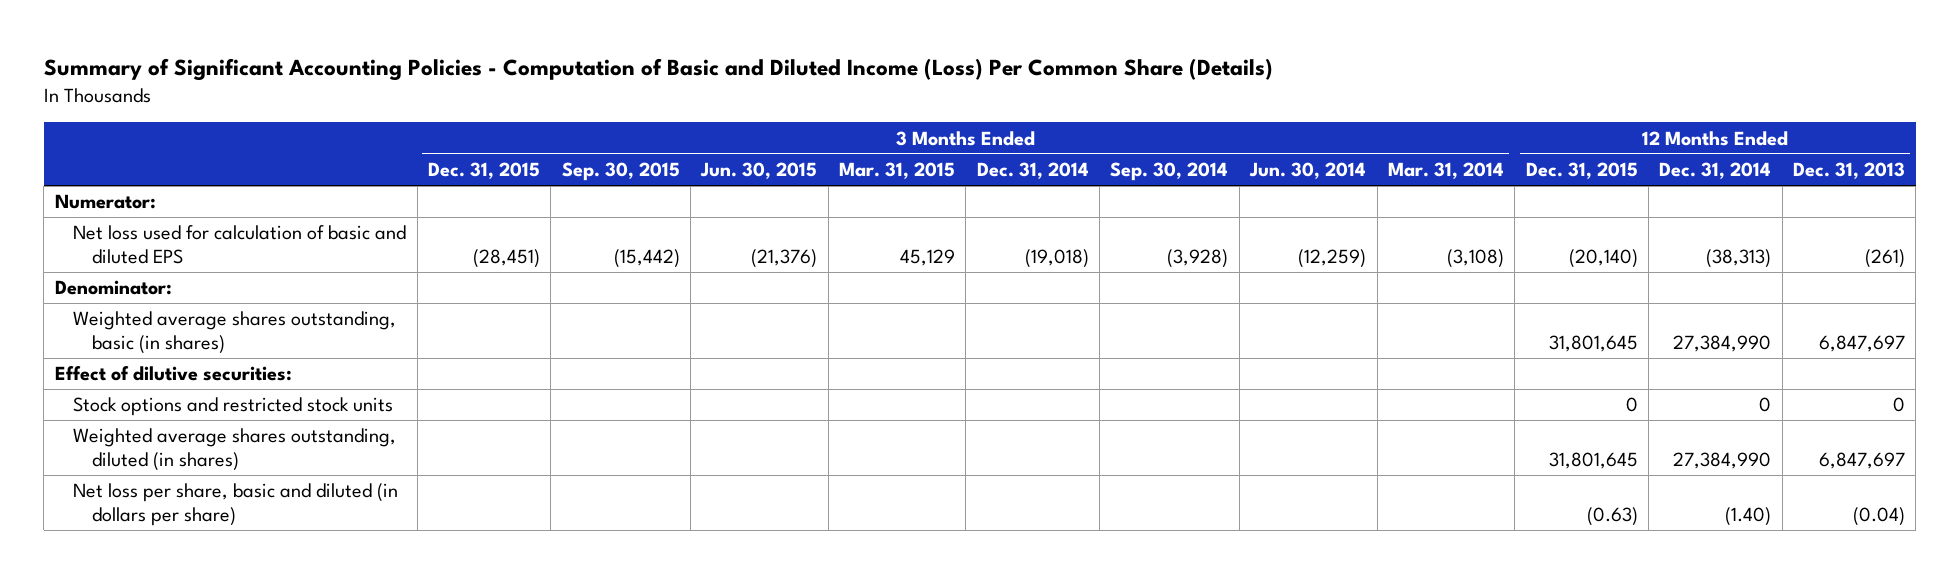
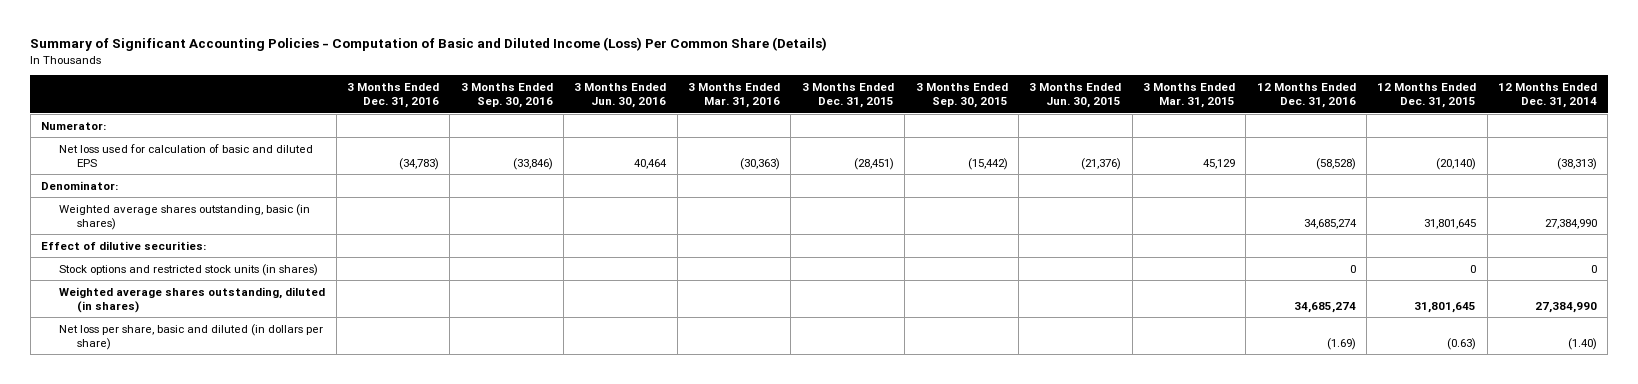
[976,162,1089,180] Dec. 31, 2014 -> none
[1110,162,1229,182] Sep. 30, 2014 -> none
[1249,162,1367,180] Jun. 30, 2014 -> none
[1387,162,1504,180] Mar. 31, 2014 -> none
[1793,162,1906,180] Dec. 31, 2013 -> none
none -> [346,83,439,109] 3 Months Ended Dec. 31, 2016
none -> [460,83,553,109] 3 Months Ended Sep. 30, 2016
none -> [574,83,667,109] 3 Months Ended Jun. 30, 2016
none -> [688,83,781,109] 3 Months Ended Mar. 31, 2016
none -> [1256,83,1356,109] 12 Months Ended Dec. 31, 2016
[73,397,394,417] Stock options and restricted stock units -> [59,263,319,276] Stock options and restricted stock units (in shares)

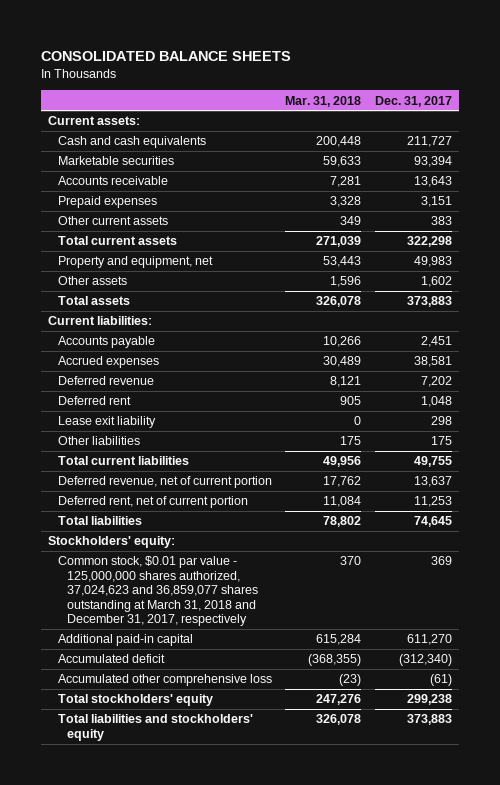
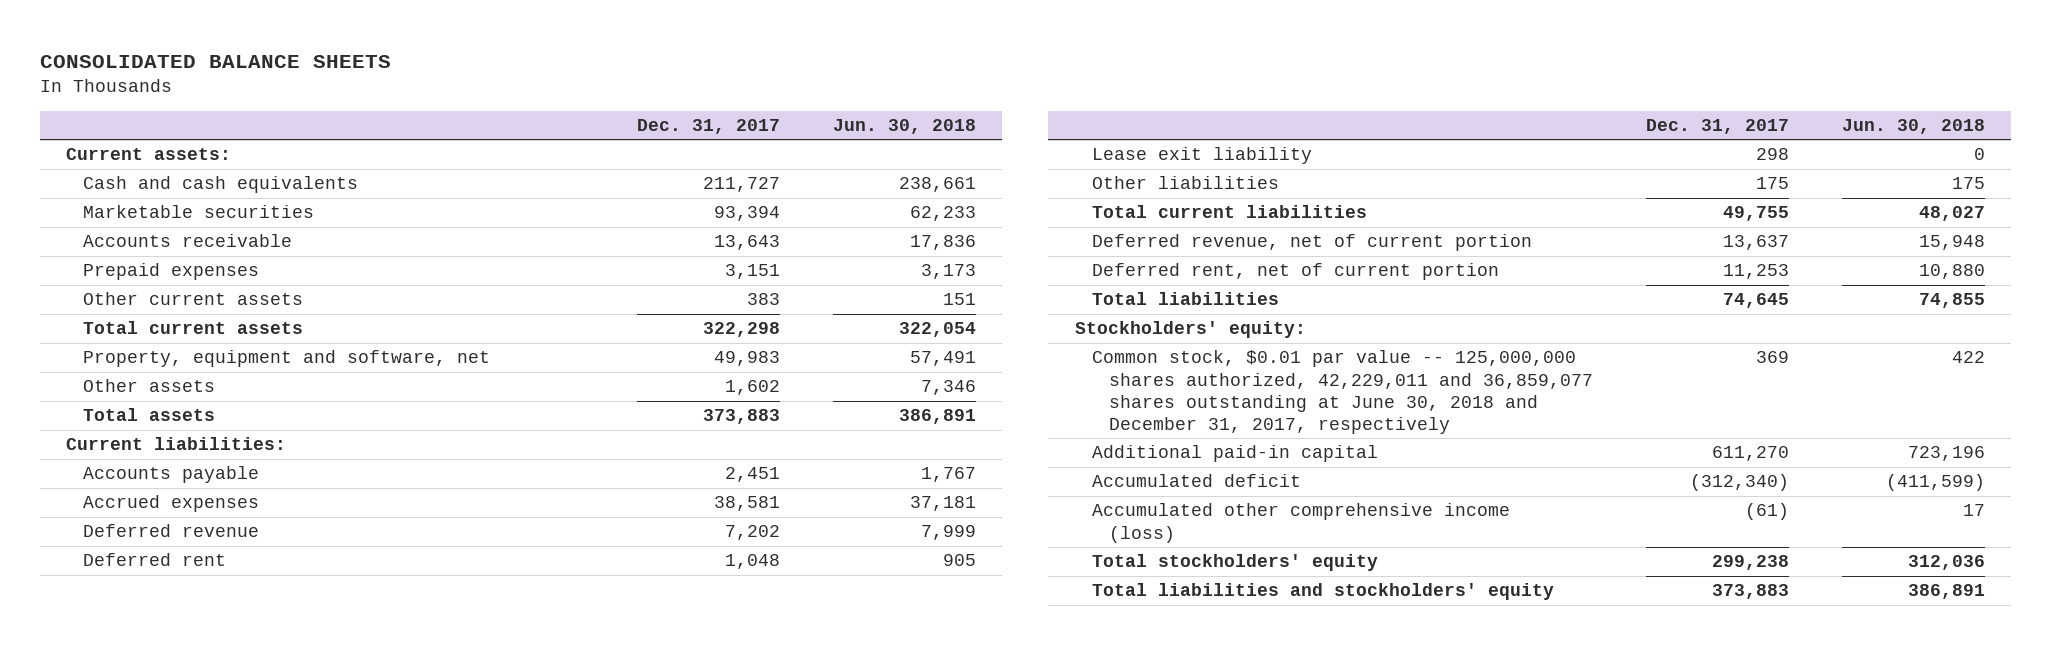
[285,95,362,107] Mar. 31, 2018 -> none
none -> [833,118,977,134] Jun. 30, 2018
[57,256,213,269] Property and equipment, net -> [83,350,491,368] Property, equipment and software, net
[57,556,259,626] Common stock, $0.01 par value - 125,000,000 shares authorized, 37,024,623 and 36,859,077 shares outstanding at March 31, 2018 and December 31, 2017, respectively -> [1091,350,1593,435] Common stock, $0.01 par value -- 125,000,000 shares authorized, 42,229,011 and 36,859,077 shares outstanding at June 30, 2018 and December 31, 2017, respectively
[57,674,272,687] Accumulated other comprehensive loss -> [1091,503,1510,543] Accumulated other comprehensive income (loss)

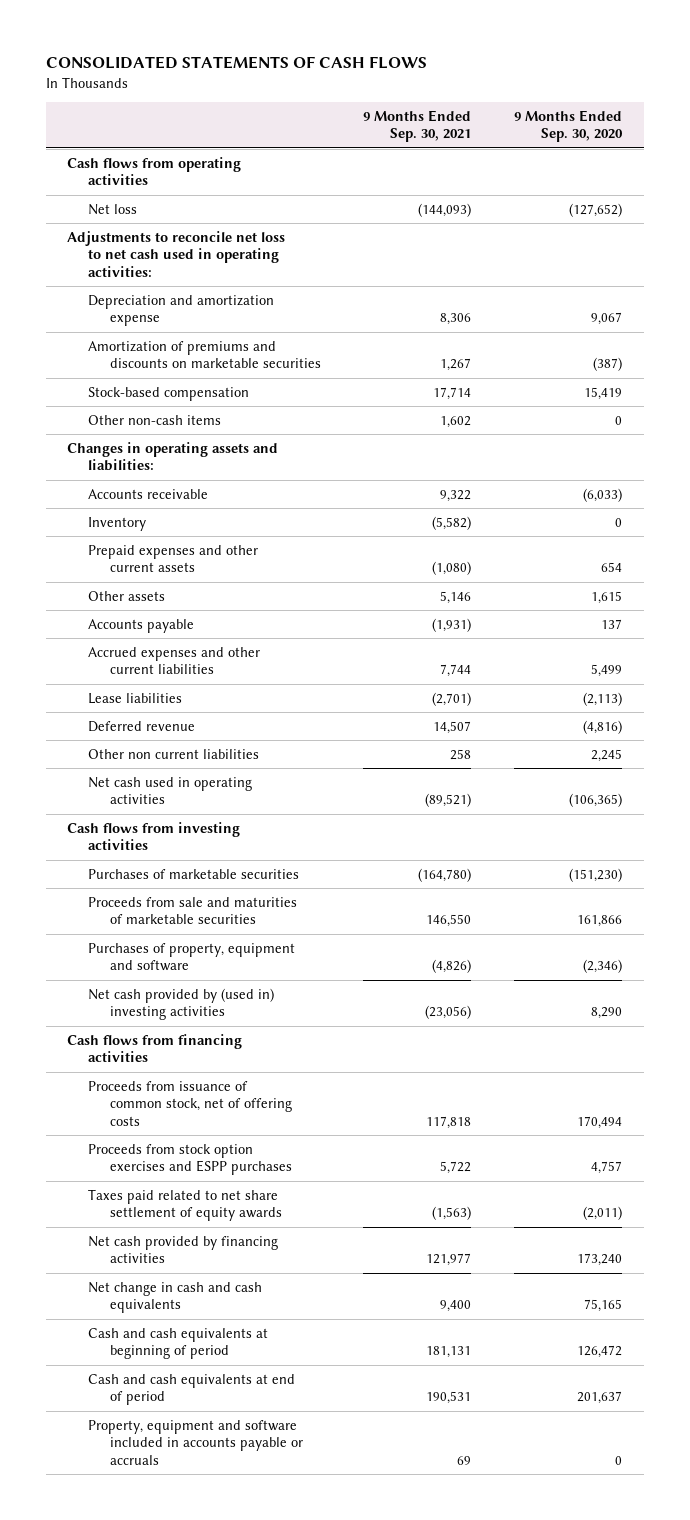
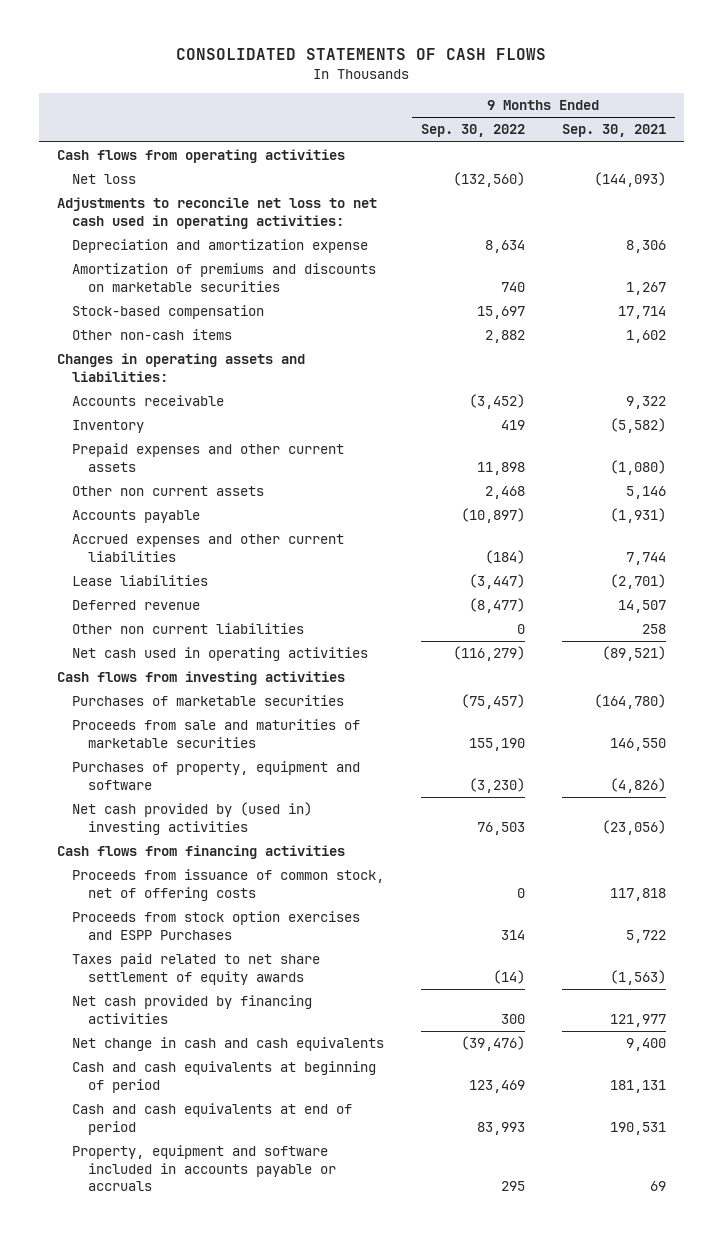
[514,109,624,143] 9 Months Ended Sep. 30, 2020 -> none
none -> [420,124,525,138] Sep. 30, 2022
[88,590,166,601] Other assets -> [72,486,265,497] Other non current assets
[88,1143,292,1176] Proceeds from stock option exercises and ESPP purchases -> [72,911,361,940] Proceeds from stock option exercises and ESPP Purchases

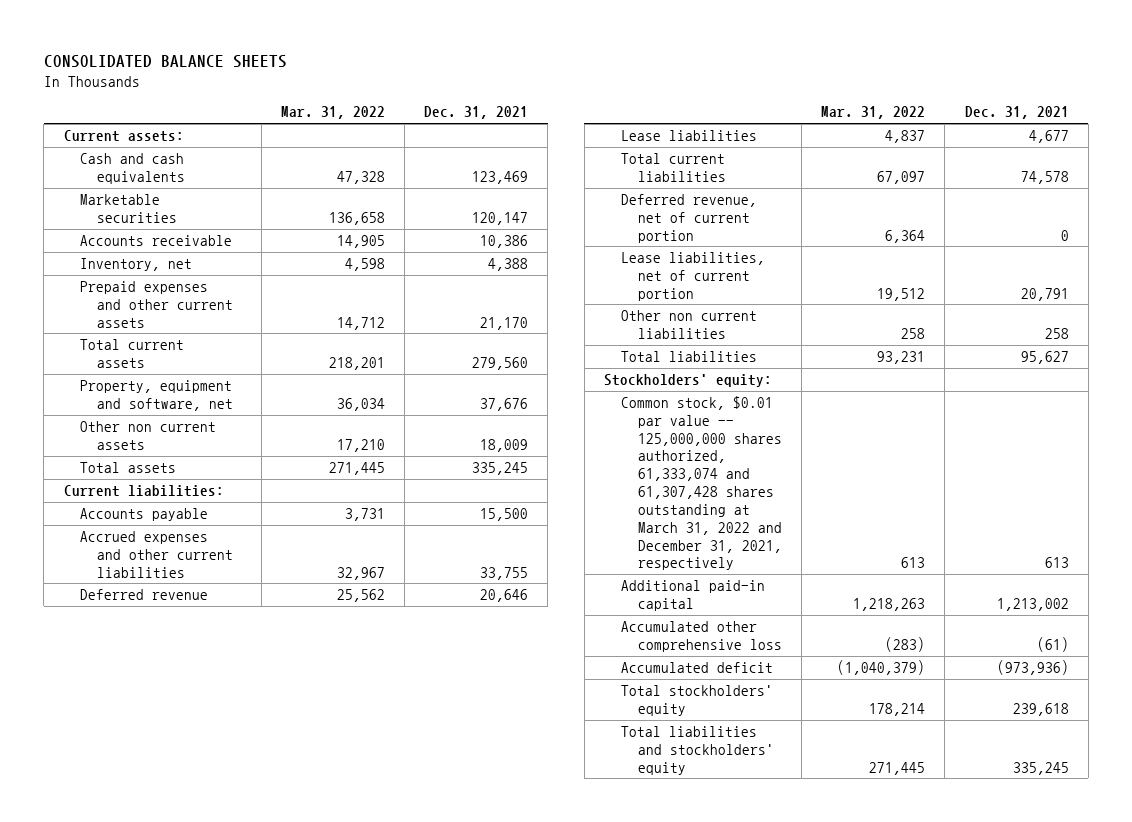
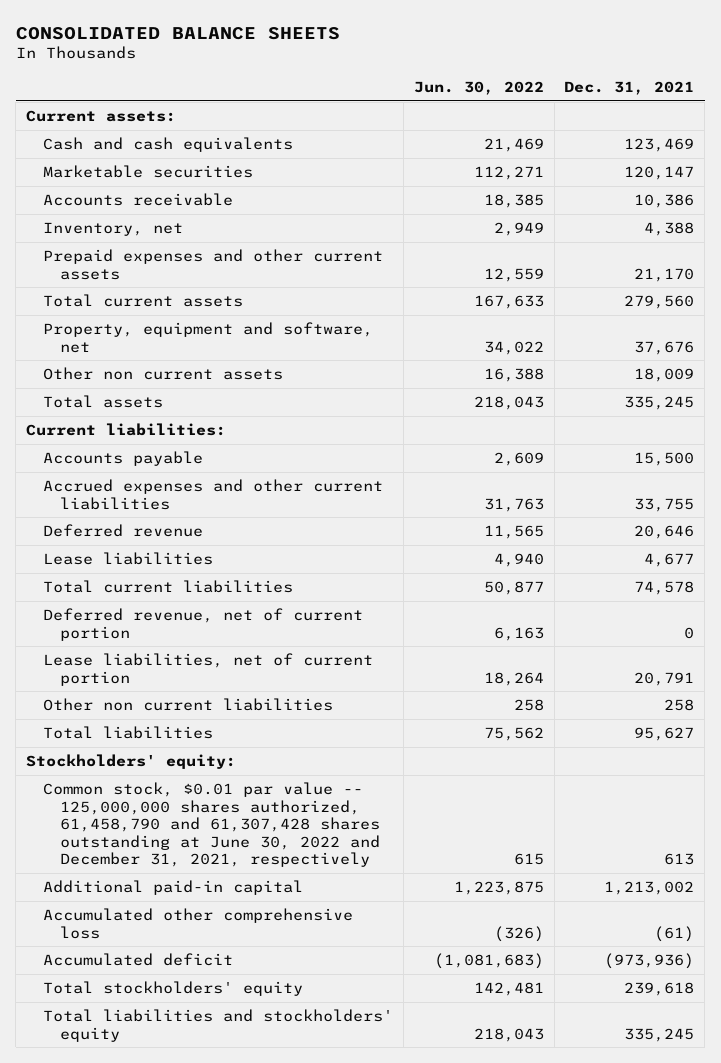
[280,106,385,120] Mar. 31, 2022 -> none
none -> [413,81,544,96] Jun. 30, 2022
[620,396,782,571] Common stock, $0.01 par value -- 125,000,000 shares authorized, 61,333,074 and 61,307,428 shares outstanding at March 31, 2022 and December 31, 2021, respectively -> [43,781,381,868] Common stock, $0.01 par value -- 125,000,000 shares authorized, 61,458,790 and 61,307,428 shares outstanding at June 30, 2022 and December 31, 2021, respectively

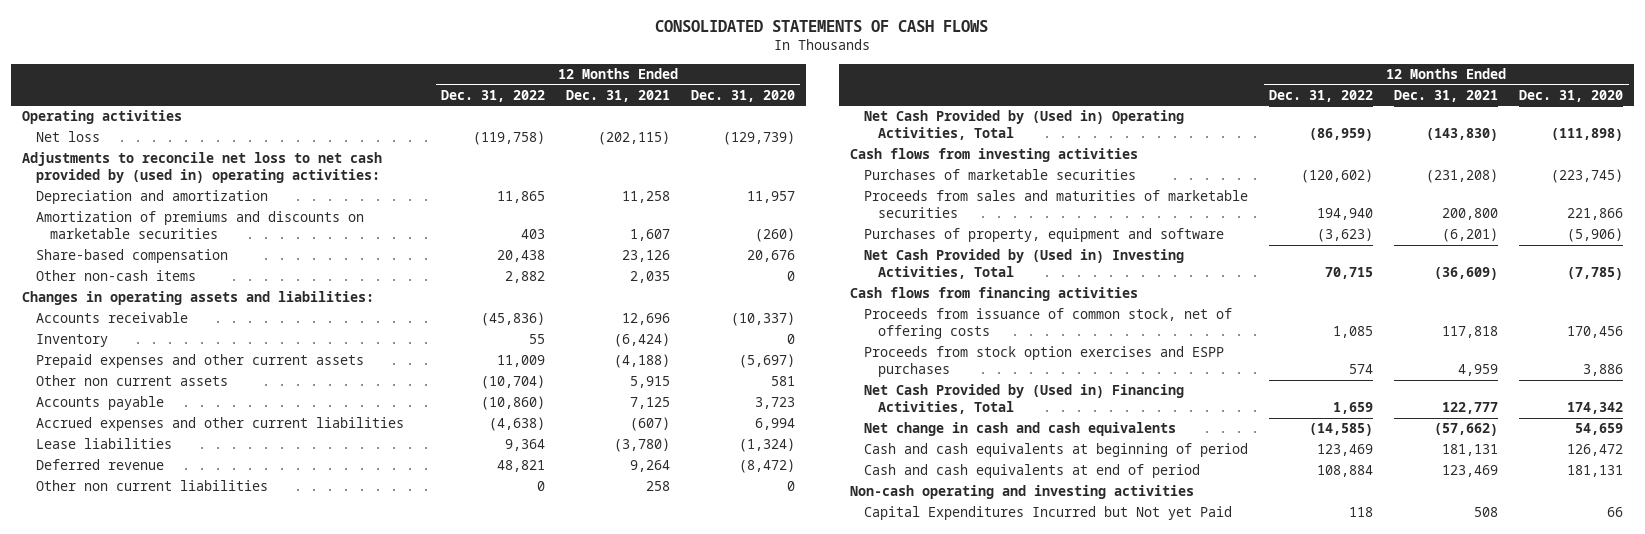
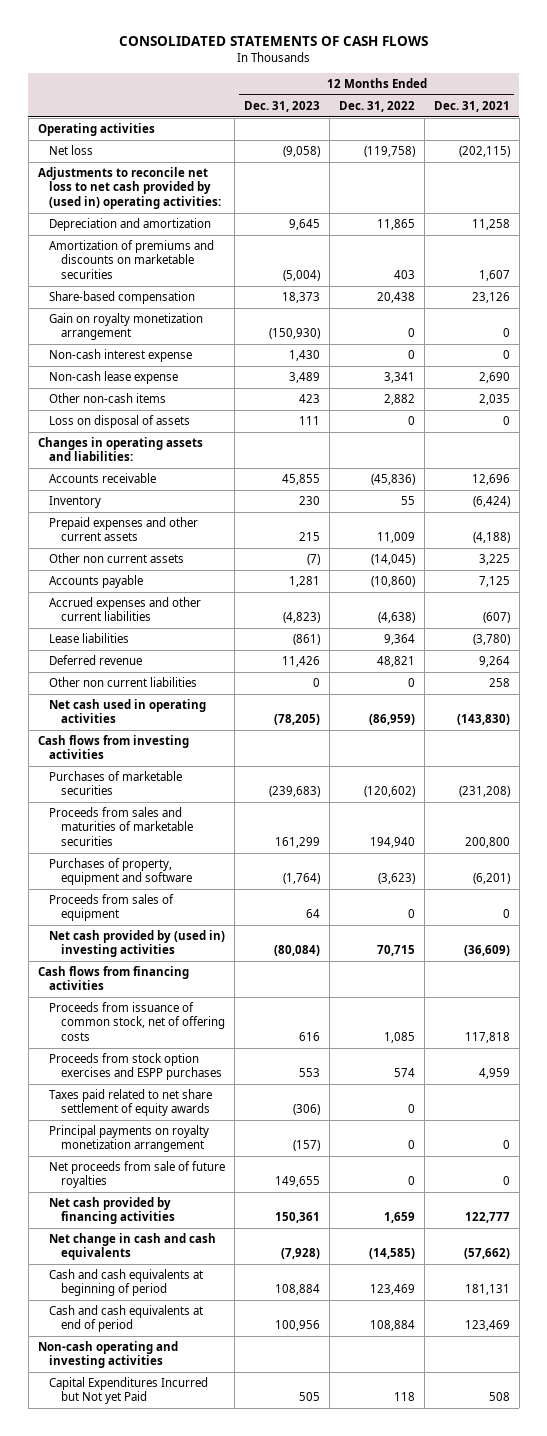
[691,89,796,102] Dec. 31, 2020 -> none
none -> [244,100,321,112] Dec. 31, 2023
none -> [49,312,204,341] Gain on royalty monetization arrangement
none -> [49,348,193,362] Non-cash interest expense
none -> [49,370,179,384] Non-cash lease expense
none -> [49,414,191,428] Loss on disposal of assets
[480,375,545,390] (10,704) -> [370,553,415,565] (14,045)
[629,376,670,389] 5,915 -> [478,553,510,565] 3,225
[864,110,1185,141] Net Cash Provided by (Used in) Operating Activities, Total -> [49,698,207,724] Net cash used in operating activities
none -> [49,893,175,922] Proceeds from sales of equipment
[864,249,1185,280] Net Cash Provided by (Used in) Investing Activities, Total -> [49,929,226,958] Net cash provided by (used in) investing activities
none -> [49,1088,213,1117] Taxes paid related to net share settlement of equity awards
none -> [49,1124,210,1153] Principal payments on royalty monetization arrangement
none -> [49,1160,226,1189] Net proceeds from sale of future royalties
[864,384,1185,415] Net Cash Provided by (Used in) Financing Activities, Total -> [49,1196,176,1225] Net cash provided by financing activities

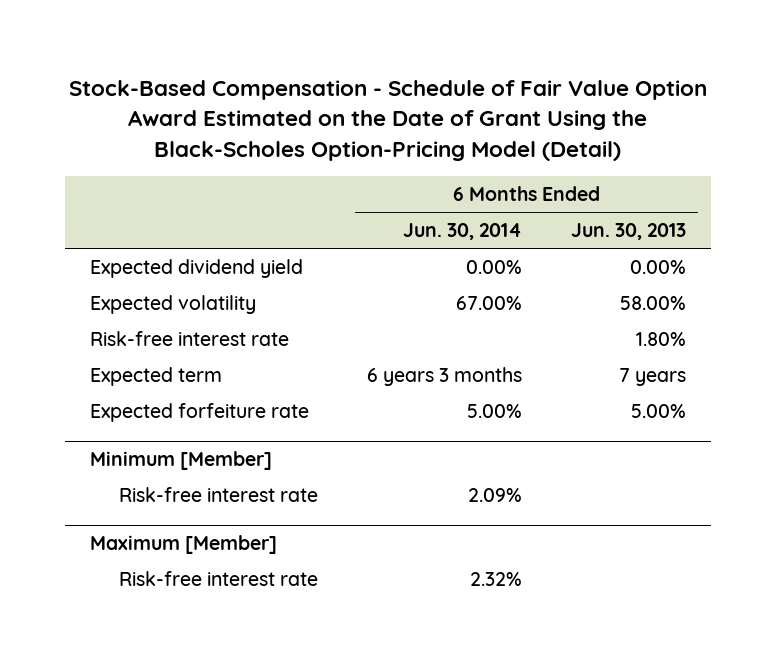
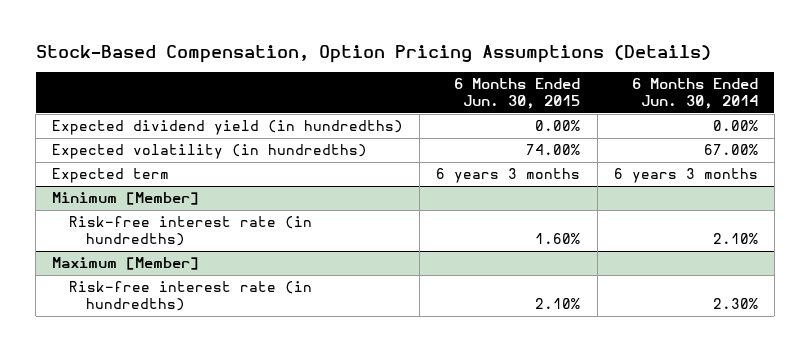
[68,79,707,161] Stock-Based Compensation - Schedule of Fair Value Option Award Estimated on the Date of Grant Using the Black-Scholes Option-Pricing Model (Detail) -> [35,44,711,63] Stock-Based Compensation, Option Pricing Assumptions (Details)
[571,223,687,241] Jun. 30, 2013 -> none
none -> [454,78,581,110] 6 Months Ended Jun. 30, 2015
[89,331,289,347] Risk-free interest rate -> none
[89,259,303,279] Expected dividend yield -> [52,120,404,136] Expected dividend yield (in hundredths)
[89,295,256,315] Expected volatility -> [52,144,368,160] Expected volatility (in hundredths)
[89,403,309,423] Expected forfeiture rate -> none
[119,487,319,503] Risk-free interest rate -> [69,216,313,247] Risk-free interest rate (in hundredths)
[468,488,523,503] 2.09% -> [712,233,758,245] 2.10%
[119,571,319,587] Risk-free interest rate -> [69,281,313,312] Risk-free interest rate (in hundredths)
[470,572,523,587] 2.32% -> [712,298,758,310] 2.30%

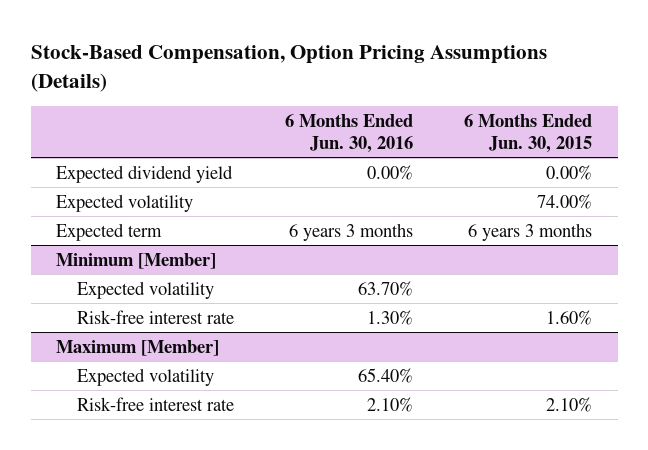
[631,78,758,110] 6 Months Ended Jun. 30, 2014 -> none
none -> [285,113,414,153] 6 Months Ended Jun. 30, 2016
[52,120,404,136] Expected dividend yield (in hundredths) -> [56,164,234,183] Expected dividend yield
[52,144,368,160] Expected volatility (in hundredths) -> [56,193,194,212] Expected volatility
none -> [77,280,215,299] Expected volatility
[69,216,313,247] Risk-free interest rate (in hundredths) -> [77,309,235,324] Risk-free interest rate
none -> [77,367,215,386] Expected volatility
[69,281,313,312] Risk-free interest rate (in hundredths) -> [77,396,235,411] Risk-free interest rate

